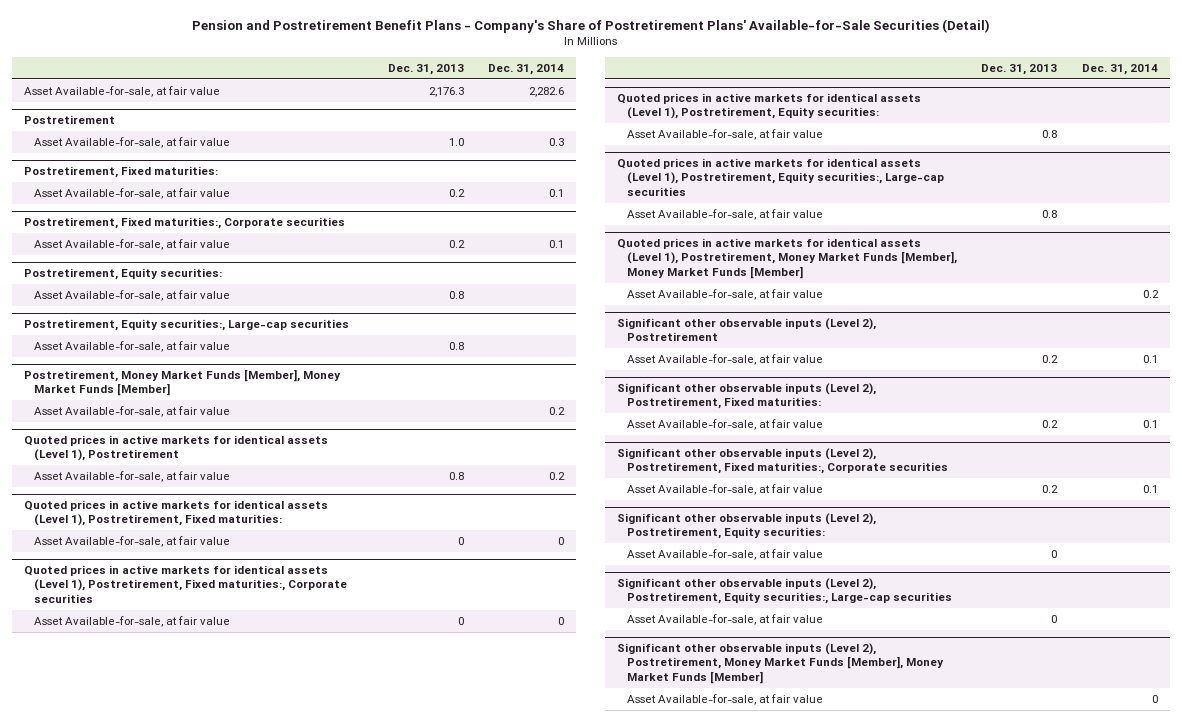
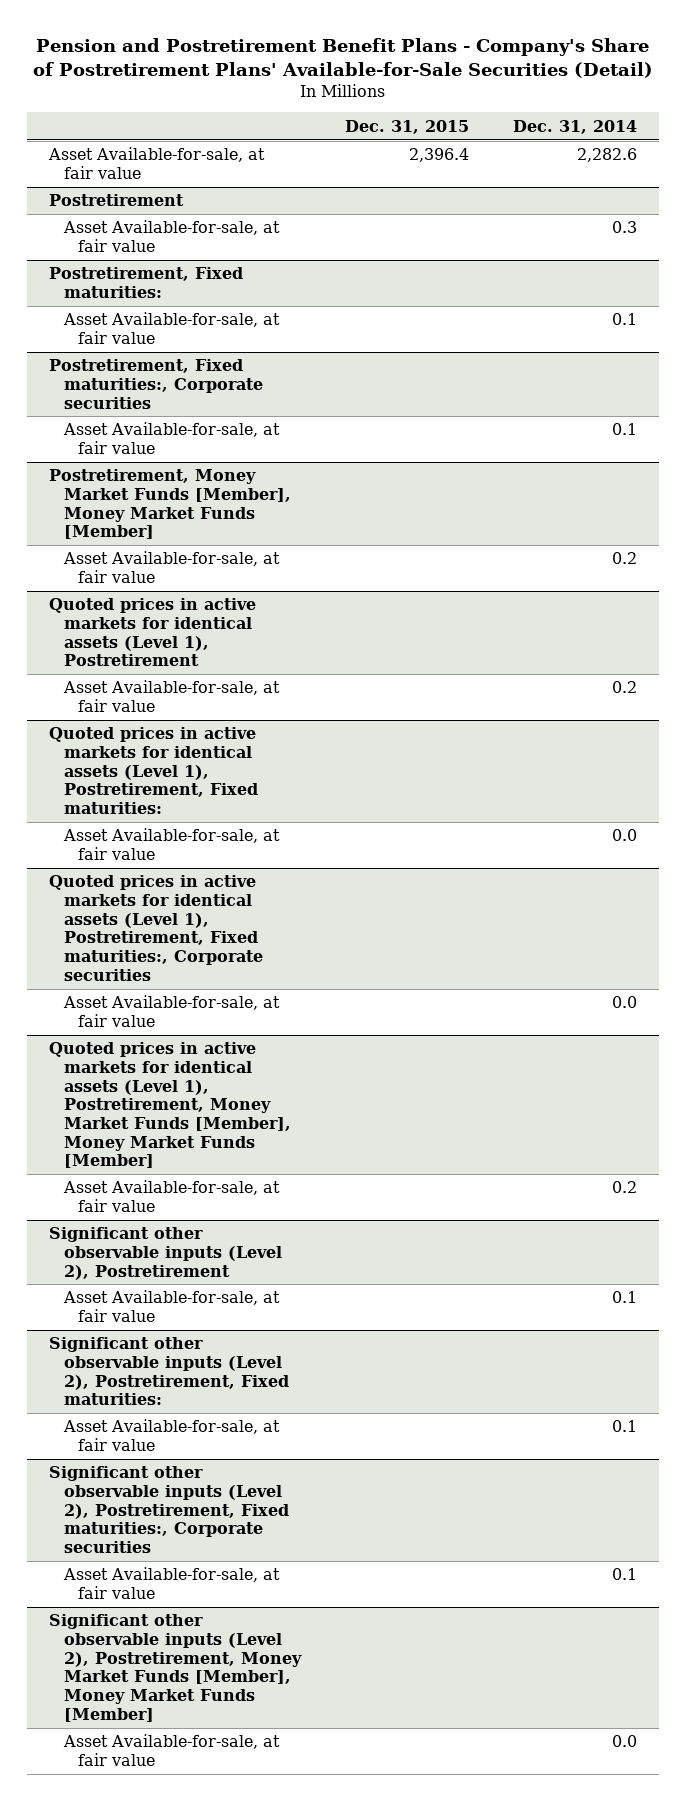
[388,63,465,75] Dec. 31, 2013 -> none
none -> [344,119,469,134] Dec. 31, 2015
[24,268,223,281] Postretirement, Equity securities: -> none
[33,290,230,302] Asset Available-for-sale, at fair value -> none
[24,319,350,332] Postretirement, Equity securities:, Large-cap securities -> none
[33,341,230,353] Asset Available-for-sale, at fair value -> none
[558,537,565,546] 0 -> [611,829,637,842] 0.0
[617,93,922,120] Quoted prices in active markets for identical assets (Level 1), Postretirement, Equity securities: -> none
[627,129,824,141] Asset Available-for-sale, at fair value -> none
[617,158,945,196] Quoted prices in active markets for identical assets (Level 1), Postretirement, Equity securities:, Large-cap securities -> none
[627,209,824,221] Asset Available-for-sale, at fair value -> none
[558,617,565,626] 0 -> [611,996,637,1009] 0.0
[617,513,877,540] Significant other observable inputs (Level 2), Postretirement, Equity securities: -> none
[627,549,824,561] Asset Available-for-sale, at fair value -> none
[617,578,953,605] Significant other observable inputs (Level 2), Postretirement, Equity securities:, Large-cap securities -> none
[627,614,824,626] Asset Available-for-sale, at fair value -> none
[1151,695,1158,704] 0 -> [611,1735,637,1748] 0.0

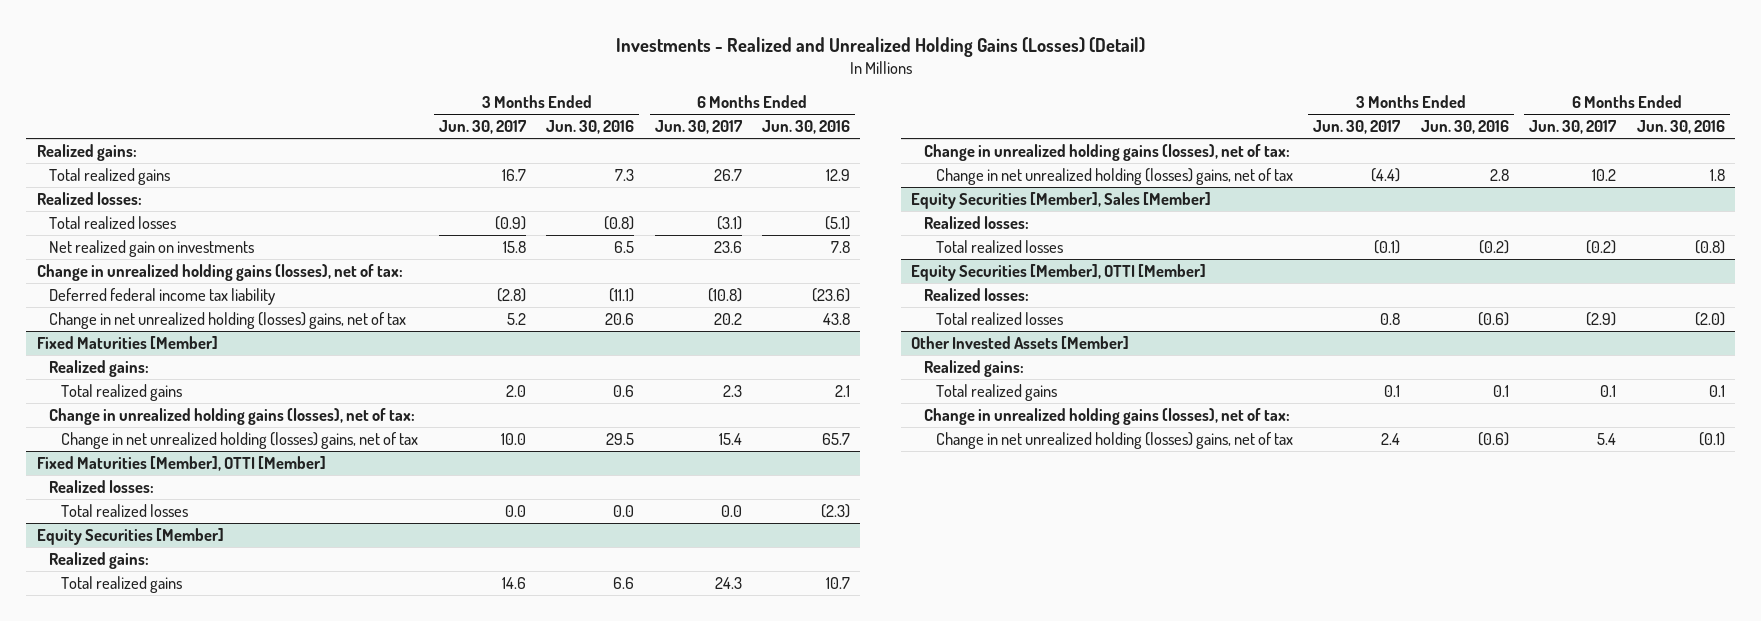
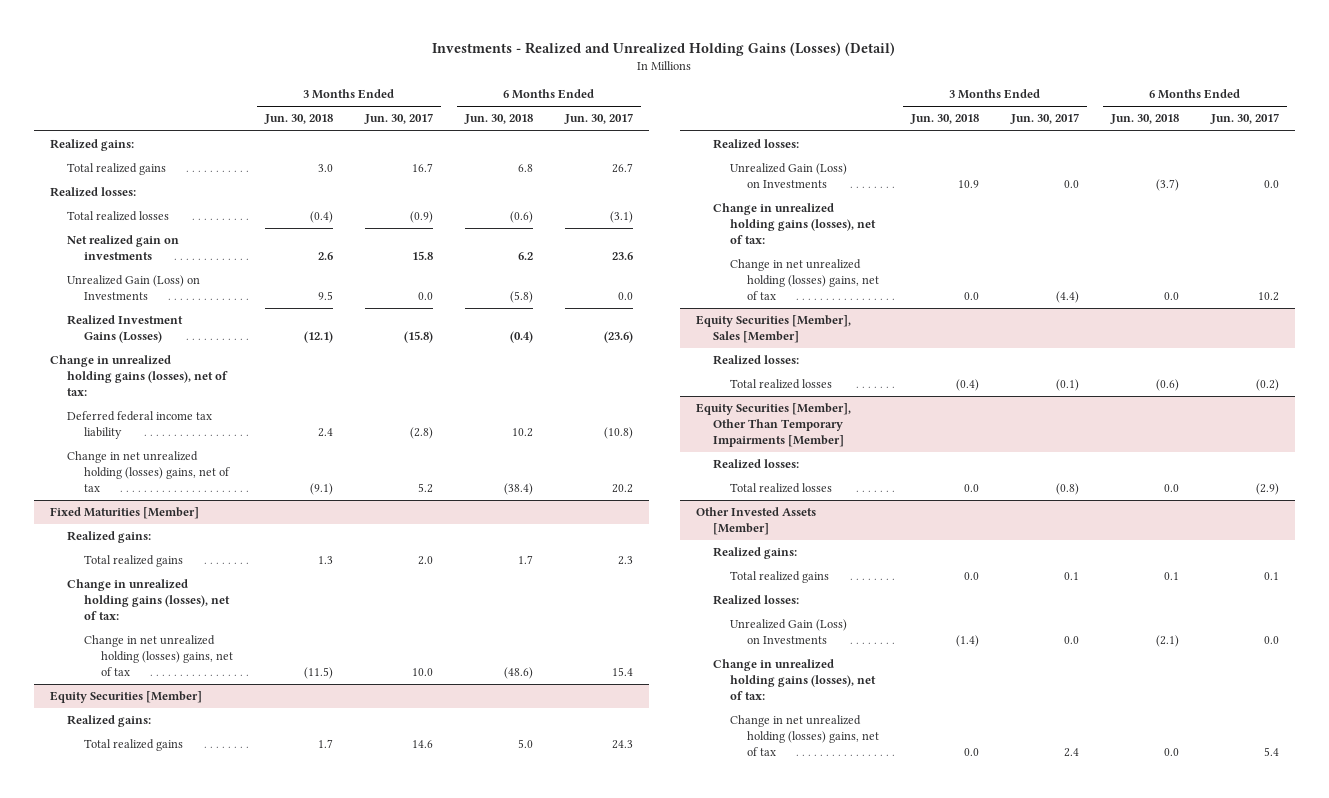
[546,120,635,135] Jun. 30, 2016 -> none
[762,120,851,135] Jun. 30, 2016 -> none
none -> [263,114,333,125] Jun. 30, 2018
none -> [463,114,533,125] Jun. 30, 2018
none -> [66,275,200,300] Unrealized Gain (Loss) on Investments
none -> [66,315,183,343] Realized Investment Gains (Losses)
[36,456,326,472] Fixed Maturities [Member], OTTI [Member] -> none
[49,480,155,494] Realized losses: -> none
[61,504,189,518] Total realized losses -> none
none -> [712,139,799,150] Realized losses:
none -> [729,163,847,188] Unrealized Gain (Loss) on Investments
[911,264,1207,282] Equity Securities [Member], OTTI [Member] -> none
none -> [695,403,851,447] Equity Securities [Member], Other Than Temporary Impairments [Member]
[1380,313,1401,326] 0.8 -> [1056,483,1080,496] (0.8)
none -> [712,595,799,606] Realized losses:
none -> [729,619,847,644] Unrealized Gain (Loss) on Investments

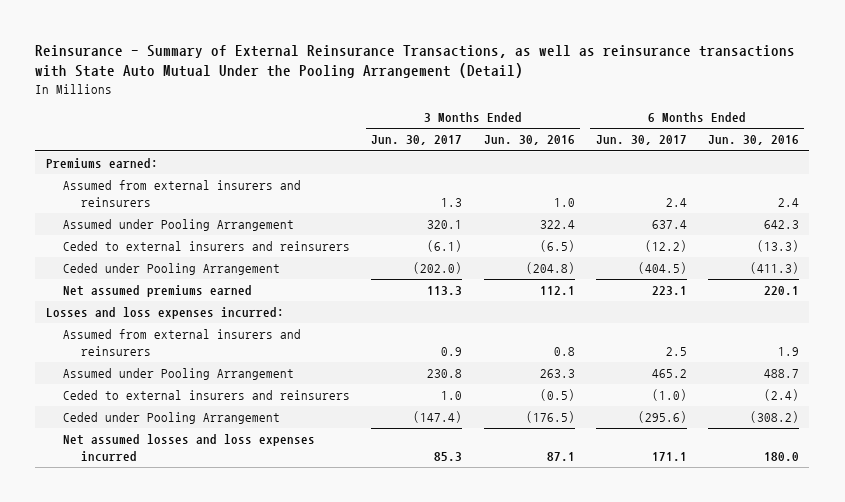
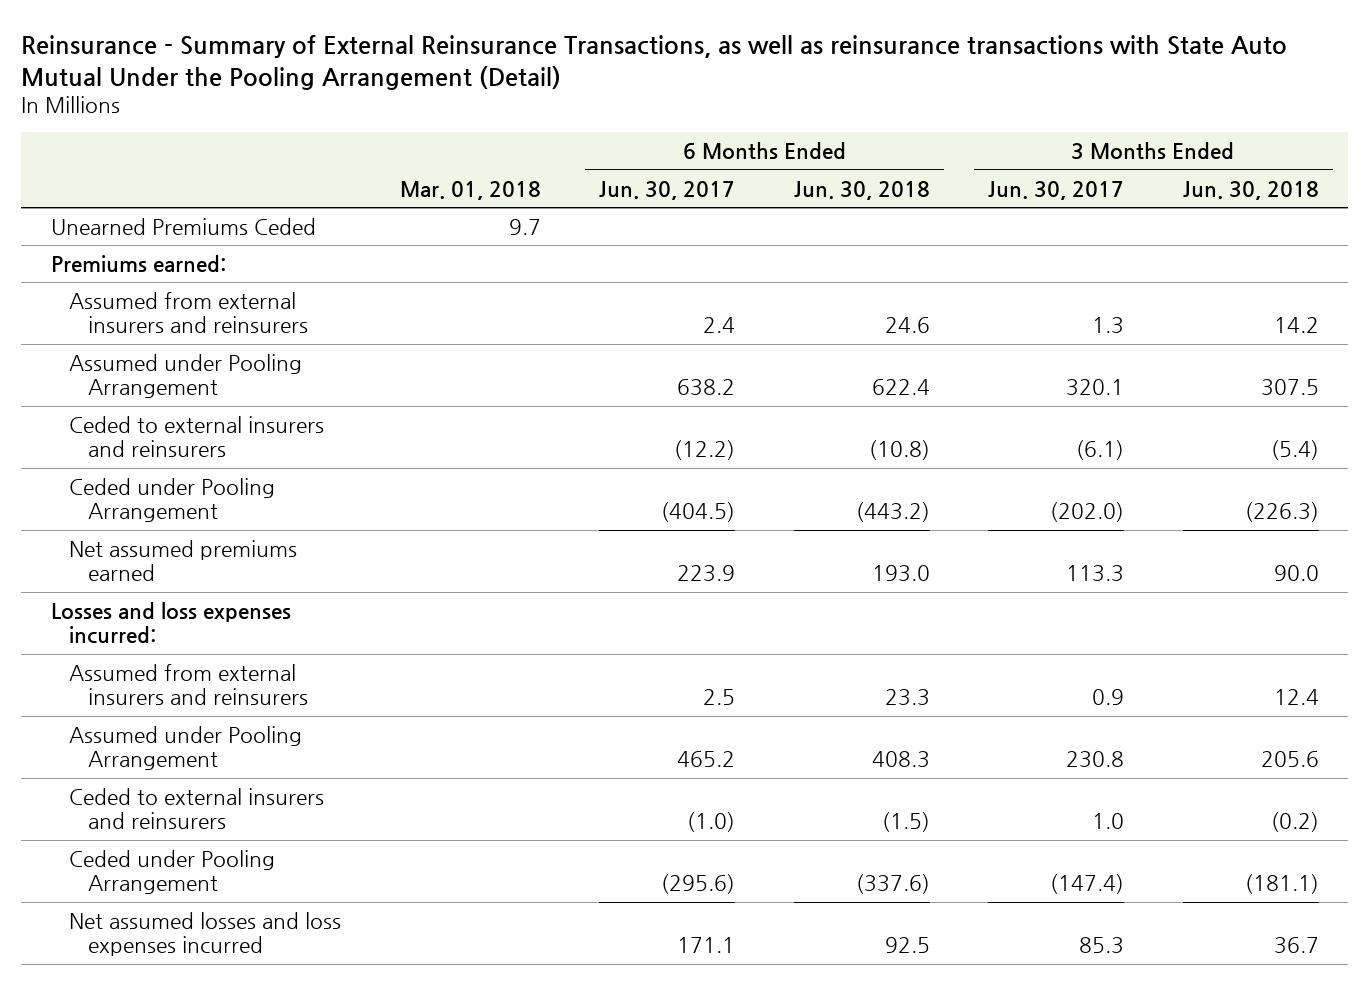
[483,135,575,146] Jun. 30, 2016 -> none
[707,135,799,146] Jun. 30, 2016 -> none
none -> [399,180,541,200] Mar. 01, 2018
none -> [793,180,930,200] Jun. 30, 2018
none -> [1182,180,1319,200] Jun. 30, 2018
none -> [50,217,316,235] Unearned Premiums Ceded
[651,220,687,230] 637.4 -> [677,379,736,397] 638.2
[651,286,687,296] 223.1 -> [677,565,736,583] 223.9

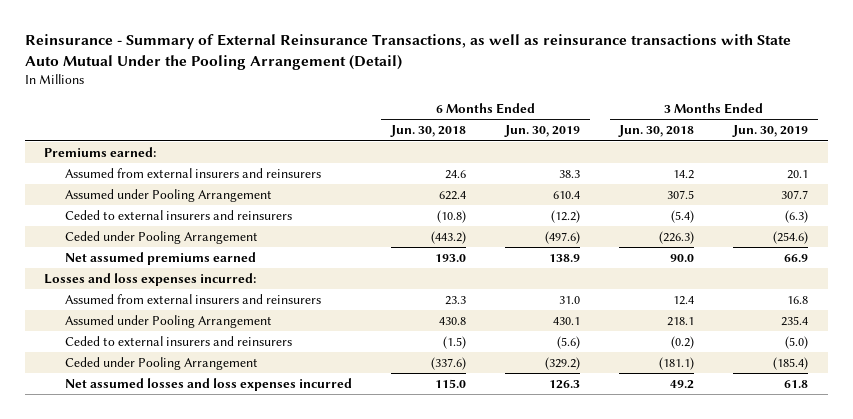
[399,180,541,200] Mar. 01, 2018 -> none
[599,180,736,200] Jun. 30, 2017 -> none
[988,180,1125,200] Jun. 30, 2017 -> none
none -> [504,125,581,138] Jun. 30, 2019
none -> [732,125,809,138] Jun. 30, 2019
[50,217,316,235] Unearned Premiums Ceded -> none
[871,751,930,769] 408.3 -> [439,317,467,326] 430.8
[1260,751,1319,768] 205.6 -> [667,317,695,327] 218.1
[884,937,930,954] 92.5 -> [435,379,467,389] 115.0
[1273,937,1319,955] 36.7 -> [670,380,695,390] 49.2

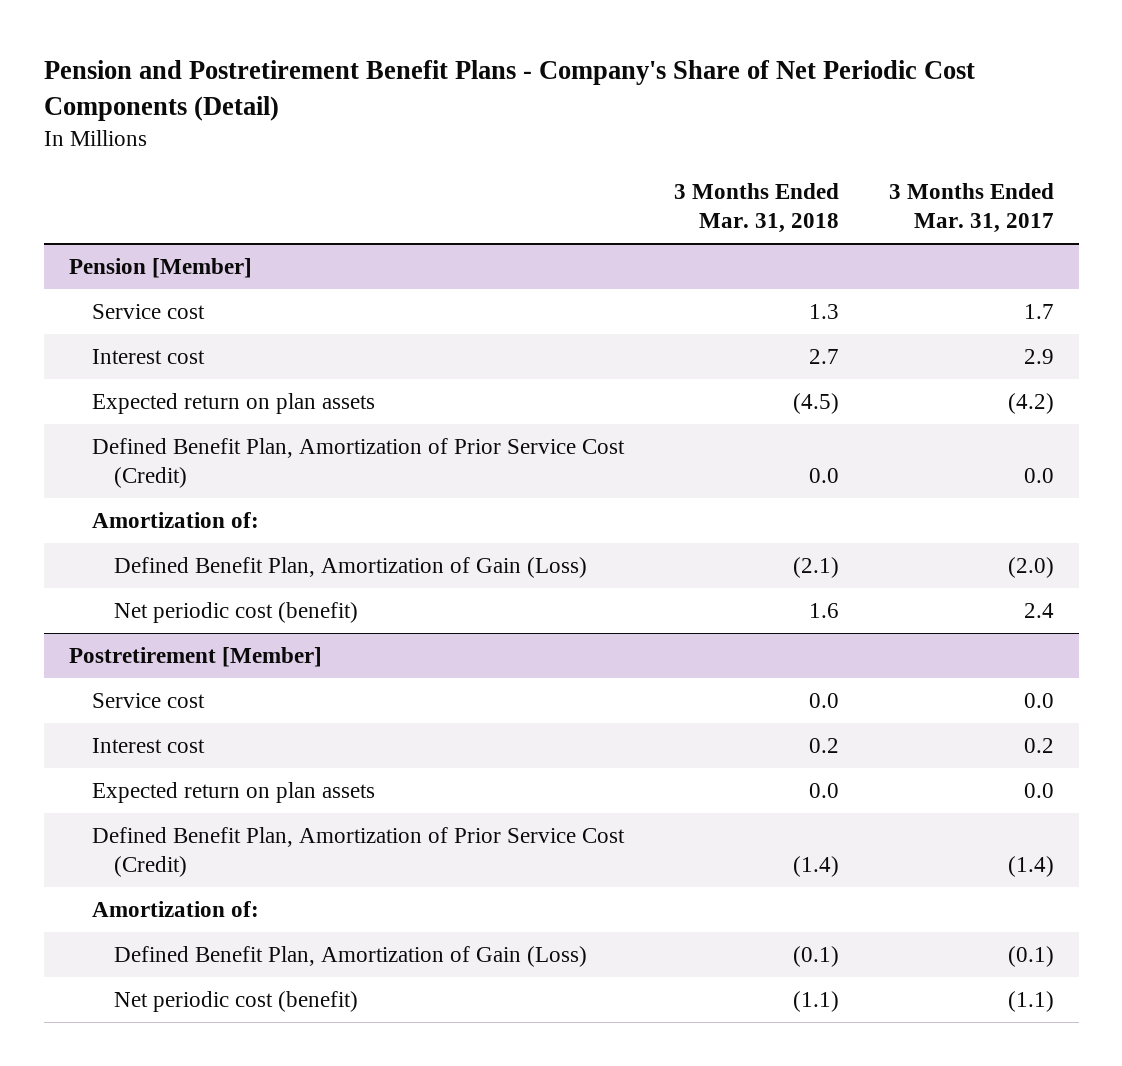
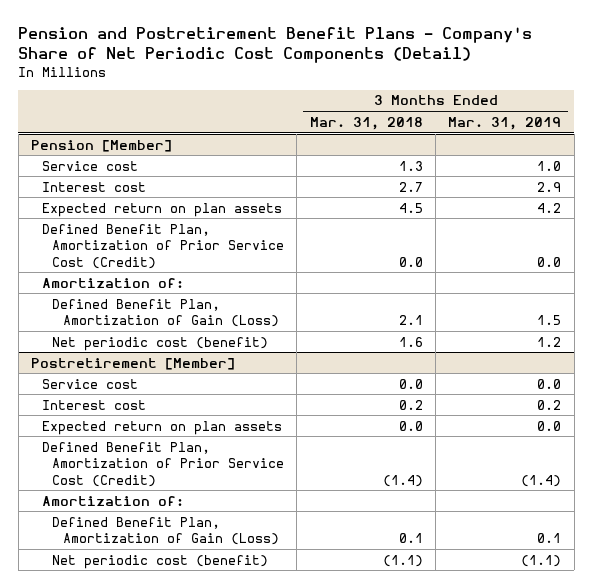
[888,183,1054,234] 3 Months Ended Mar. 31, 2017 -> none
none -> [448,116,562,130] Mar. 31, 2019
[792,392,839,414] (4.5) -> [398,202,423,213] 4.5
[792,556,839,578] (2.1) -> [398,315,423,326] 2.1
[792,945,839,967] (0.1) -> [398,533,423,544] 0.1

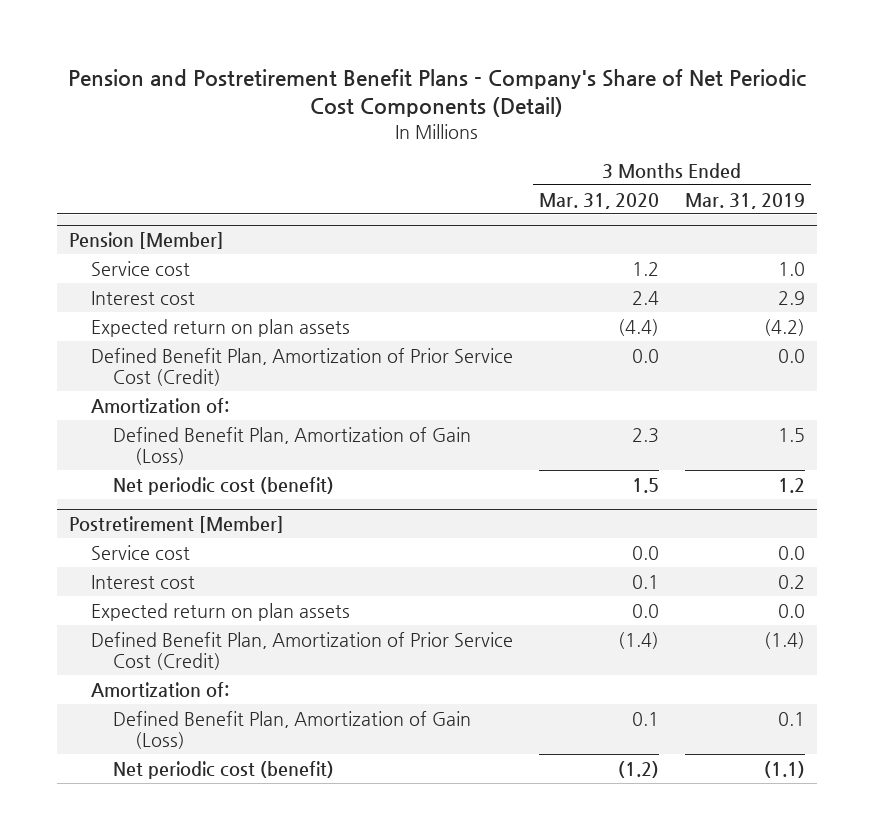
[309,116,423,130] Mar. 31, 2018 -> none
none -> [539,192,660,209] Mar. 31, 2020
[537,202,562,213] 4.2 -> [763,318,805,336] (4.2)

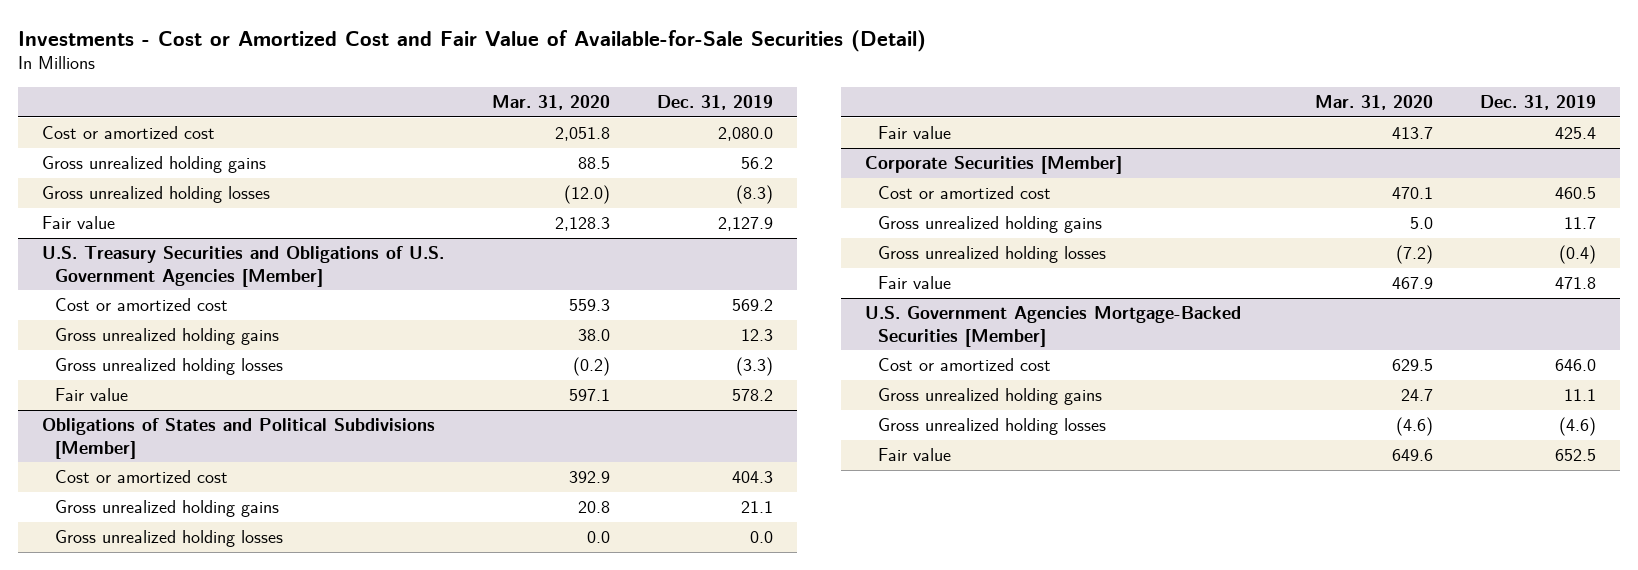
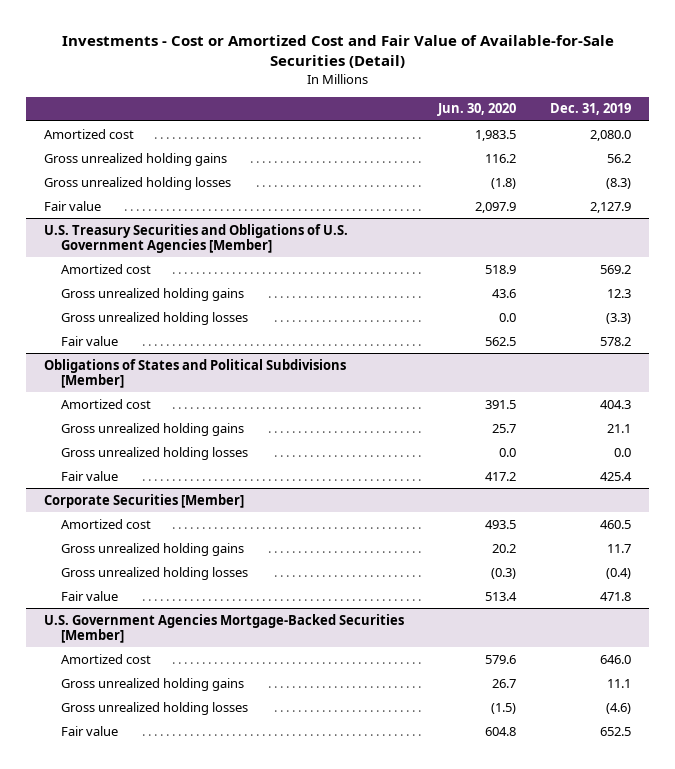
[491,95,610,111] Mar. 31, 2020 -> none
none -> [437,103,517,117] Jun. 30, 2020
[42,126,216,140] Cost or amortized cost -> [43,128,134,139] Amortized cost
[55,298,229,312] Cost or amortized cost -> [61,263,152,274] Amortized cost
[55,470,229,484] Cost or amortized cost -> [61,398,152,409] Amortized cost
[878,186,1052,200] Cost or amortized cost -> [61,518,152,529] Amortized cost
[878,358,1052,372] Cost or amortized cost -> [61,653,152,664] Amortized cost

